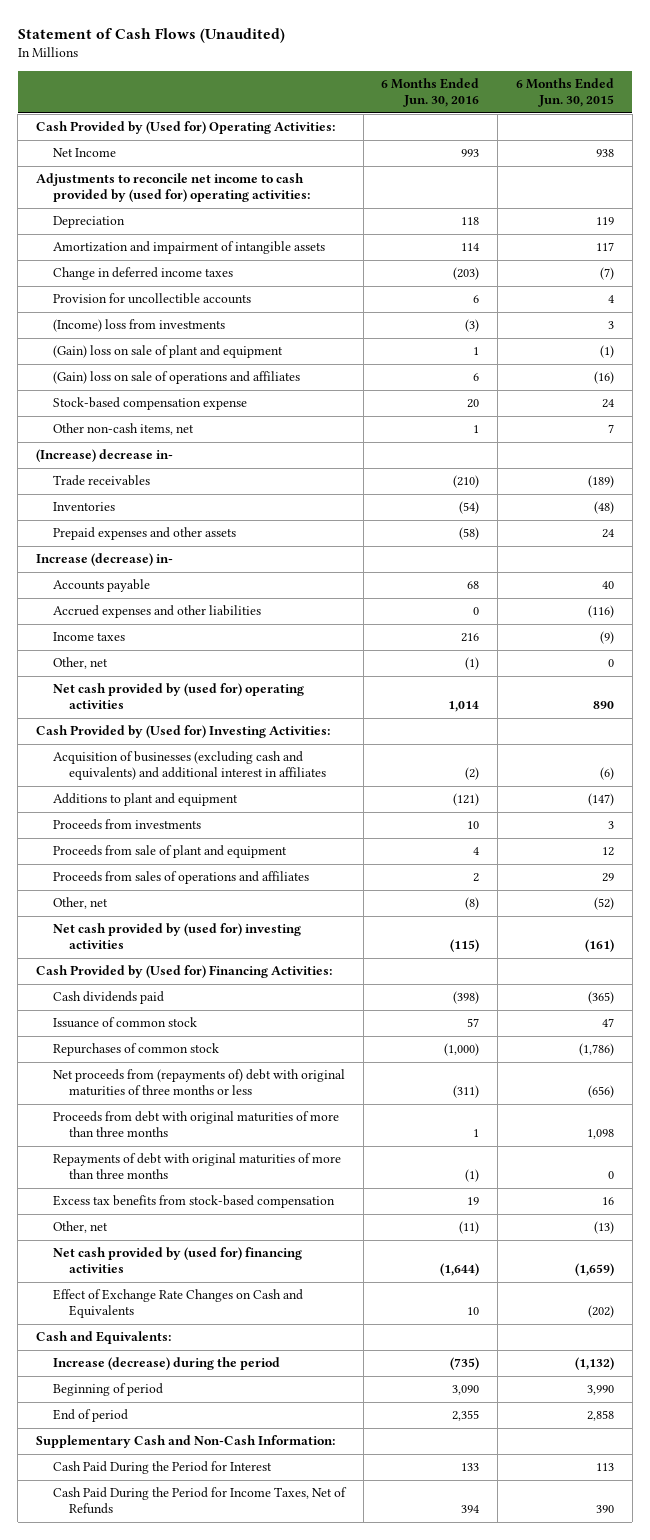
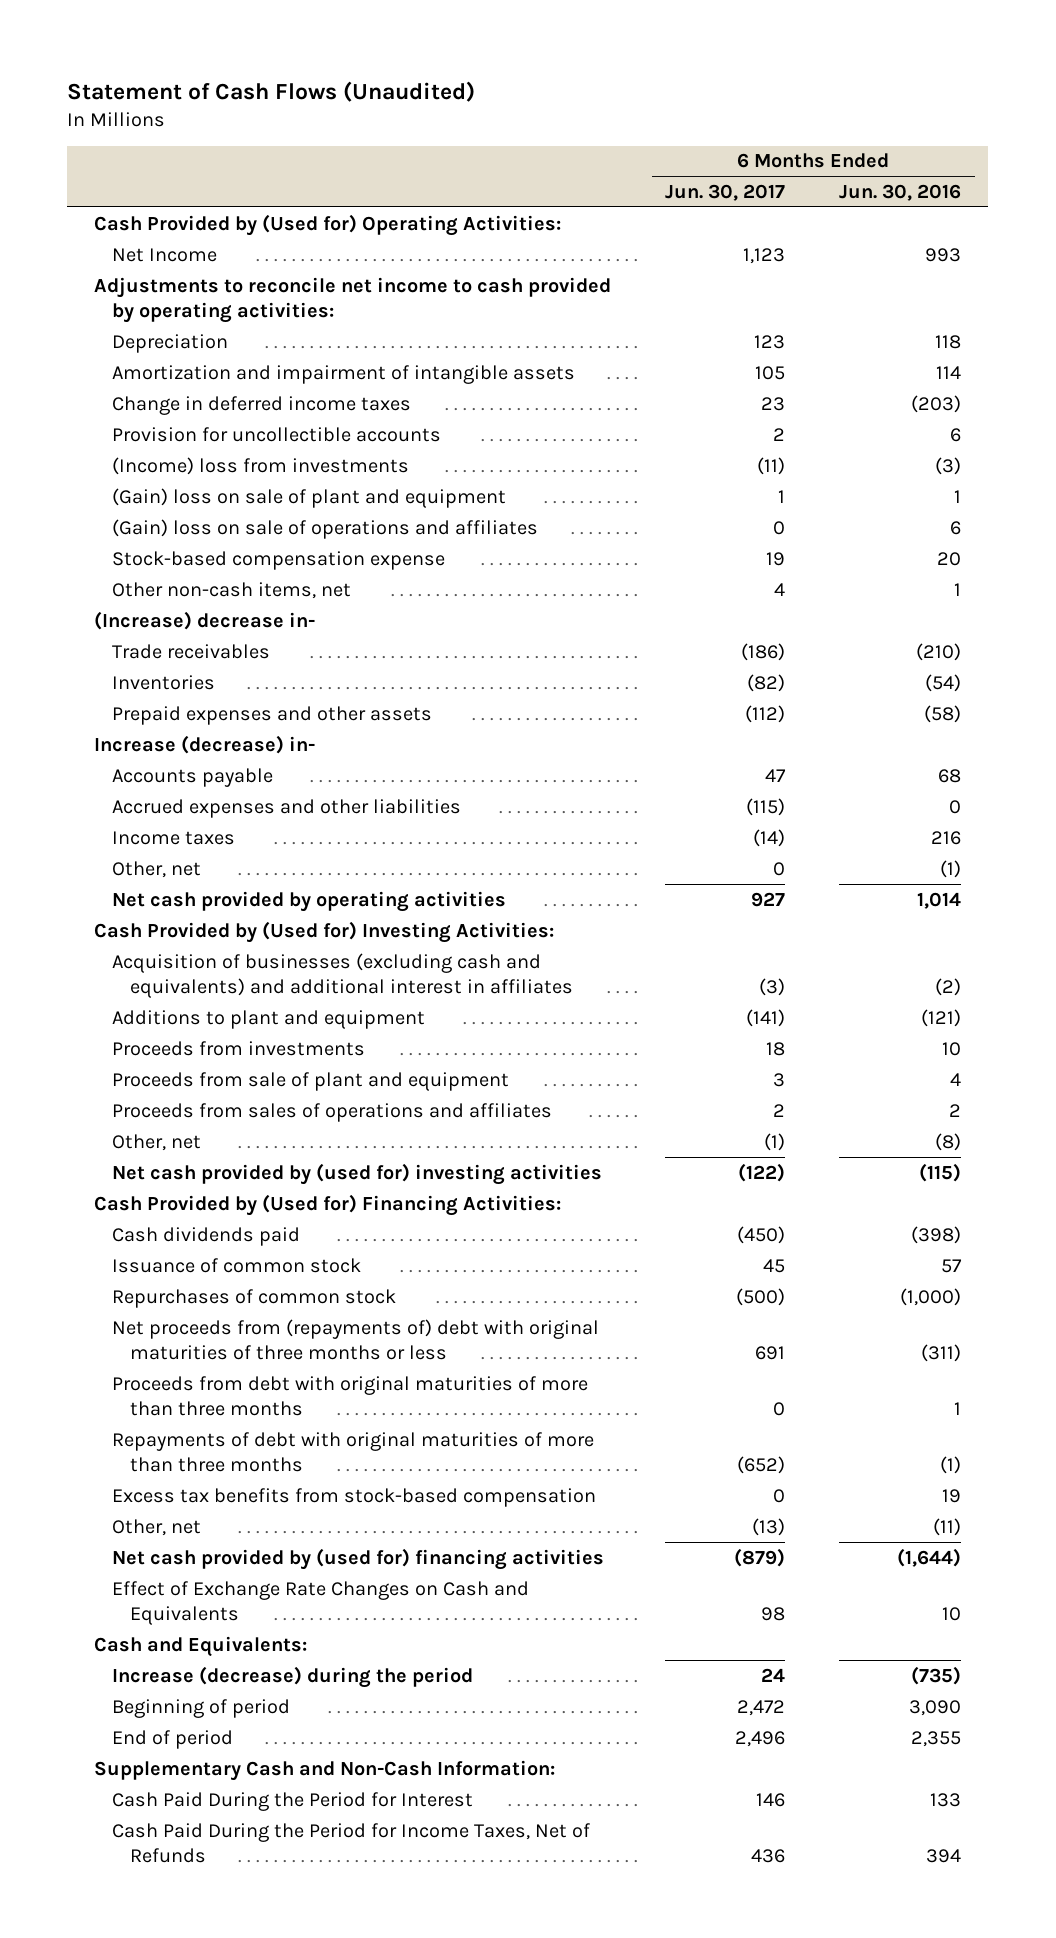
[515,77,614,107] 6 Months Ended Jun. 30, 2015 -> none
none -> [665,183,786,201] Jun. 30, 2017
[36,173,310,203] Adjustments to reconcile net income to cash provided by (used for) operating activities: -> [94,276,612,324] Adjustments to reconcile net income to cash provided by operating activities:
[52,683,304,710] Net cash provided by (used for) operating activities -> [112,890,507,912] Net cash provided by operating activities

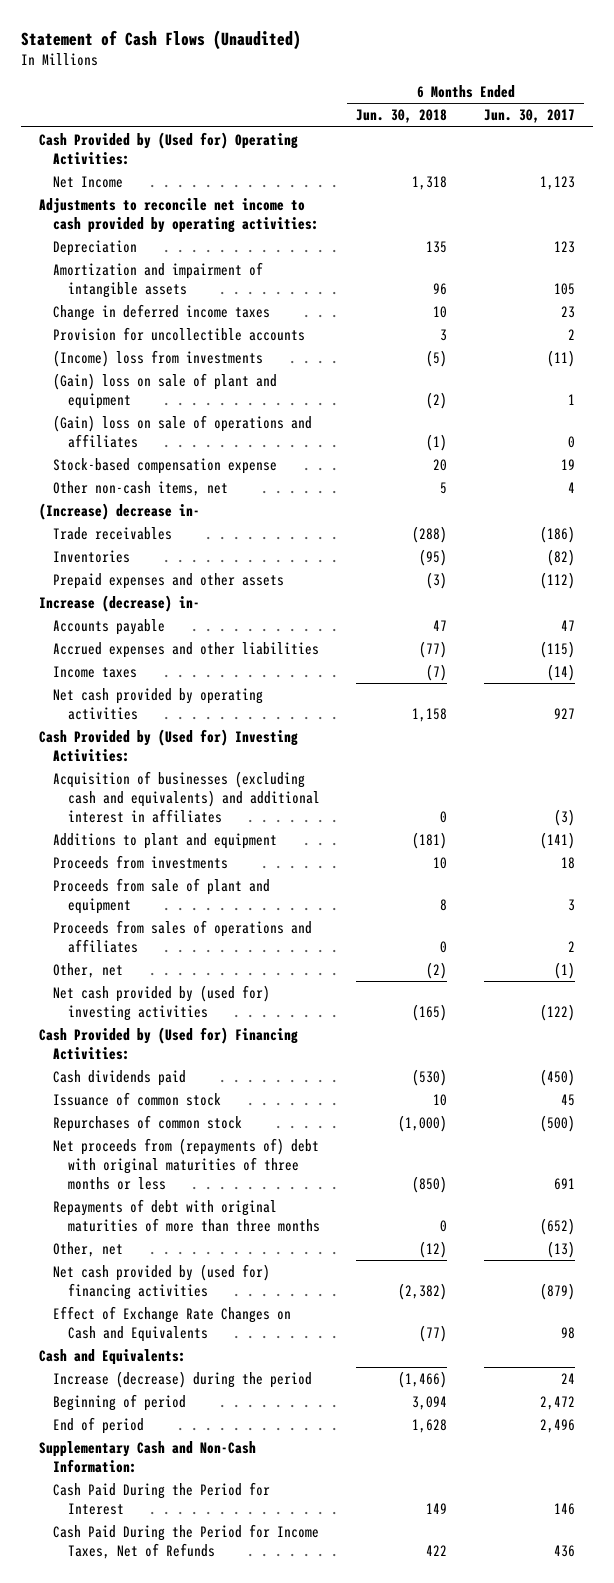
[839,183,962,201] Jun. 30, 2016 -> none
none -> [356,109,448,124] Jun. 30, 2018
[112,860,202,878] Other, net -> none
[112,1375,589,1417] Proceeds from debt with original maturities of more than three months -> none
[112,1487,597,1507] Excess tax benefits from stock-based compensation -> none

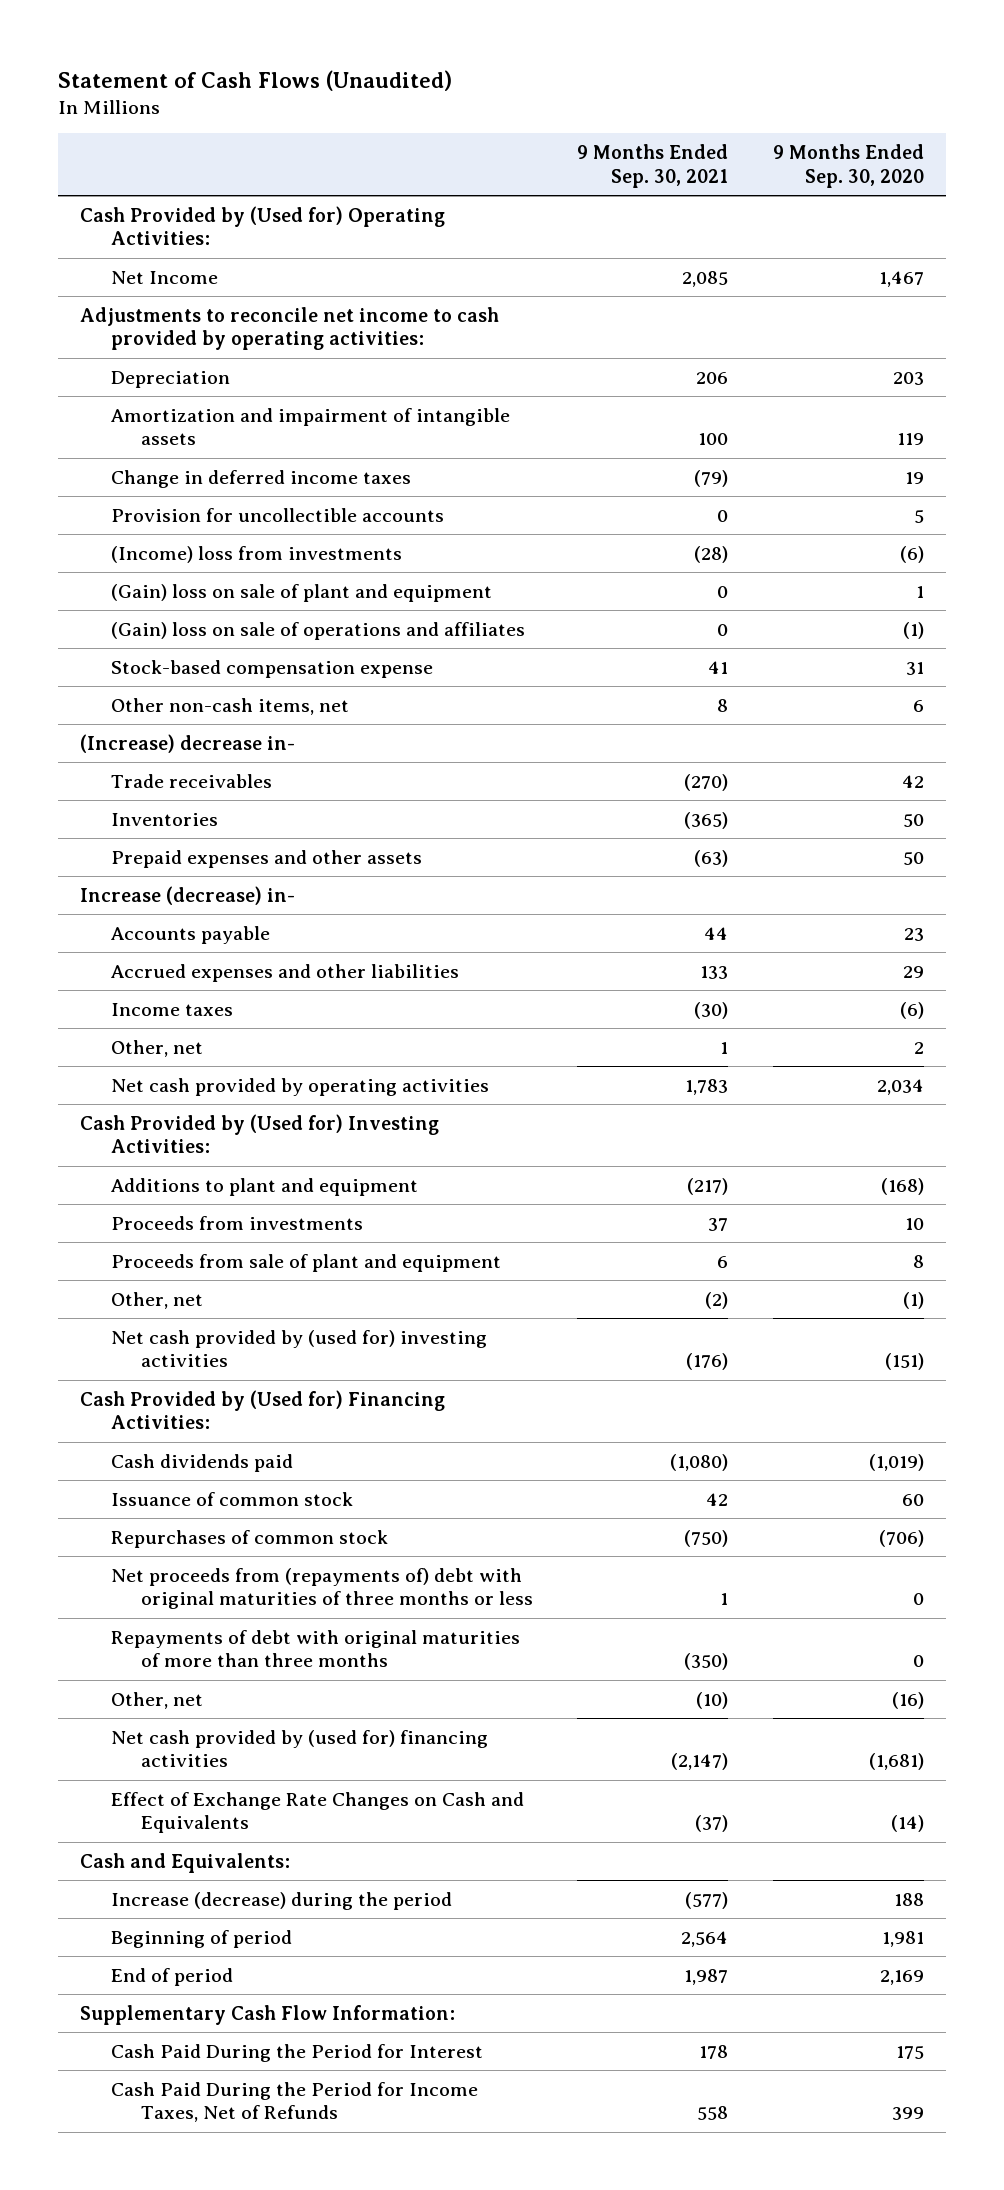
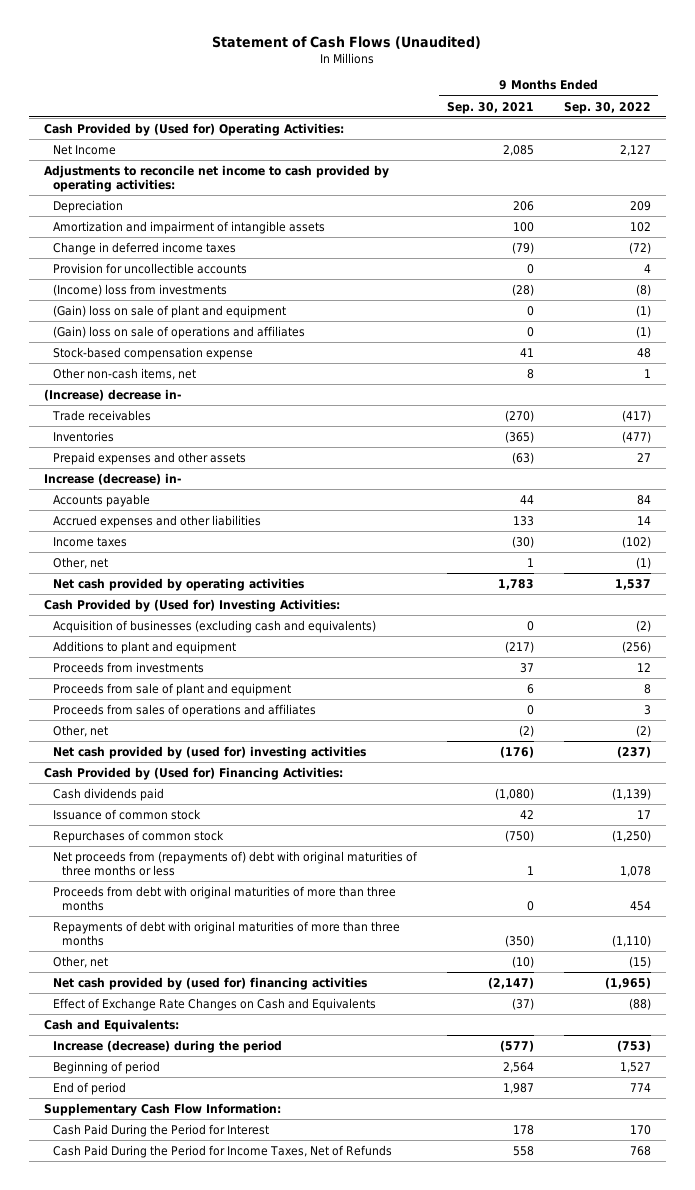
[772,144,924,188] 9 Months Ended Sep. 30, 2020 -> none
none -> [563,101,651,114] Sep. 30, 2022
none -> [52,619,376,633] Acquisition of businesses (excluding cash and equivalents)
none -> [52,703,316,717] Proceeds from sales of operations and affiliates
none -> [52,885,396,911] Proceeds from debt with original maturities of more than three months

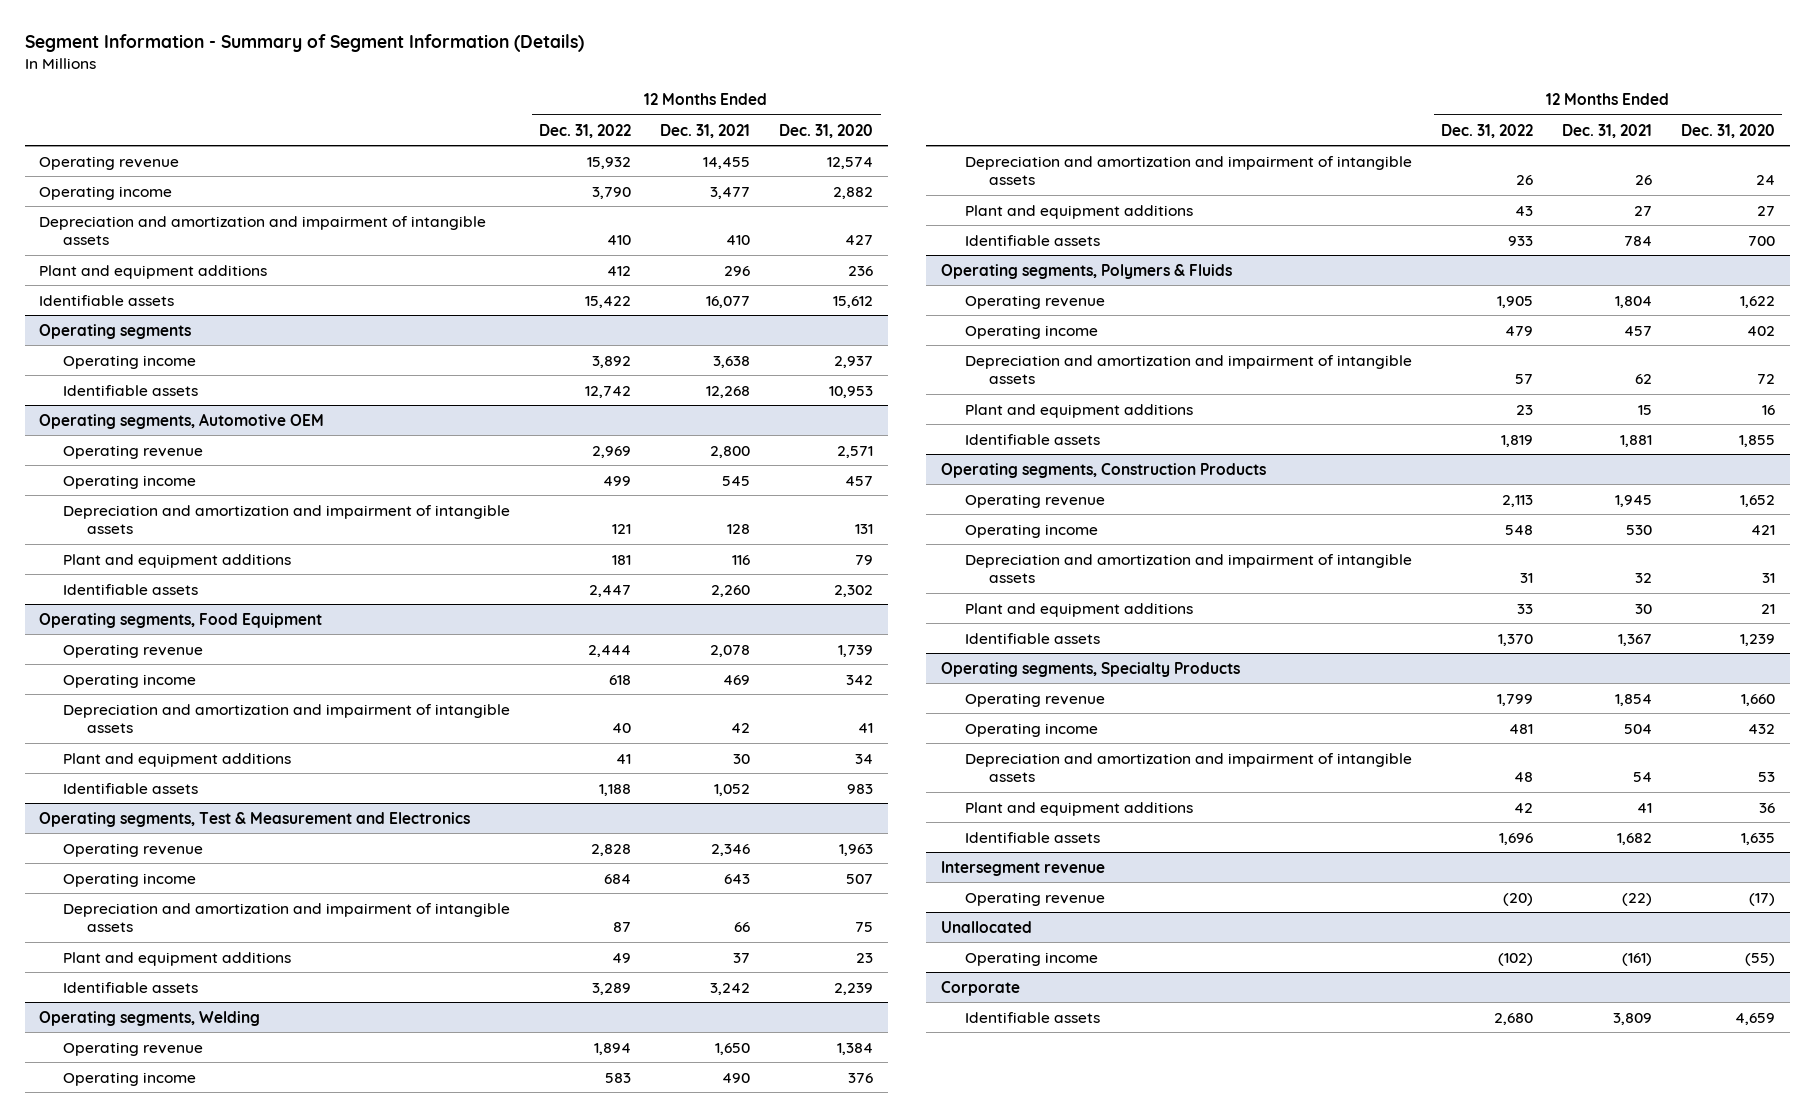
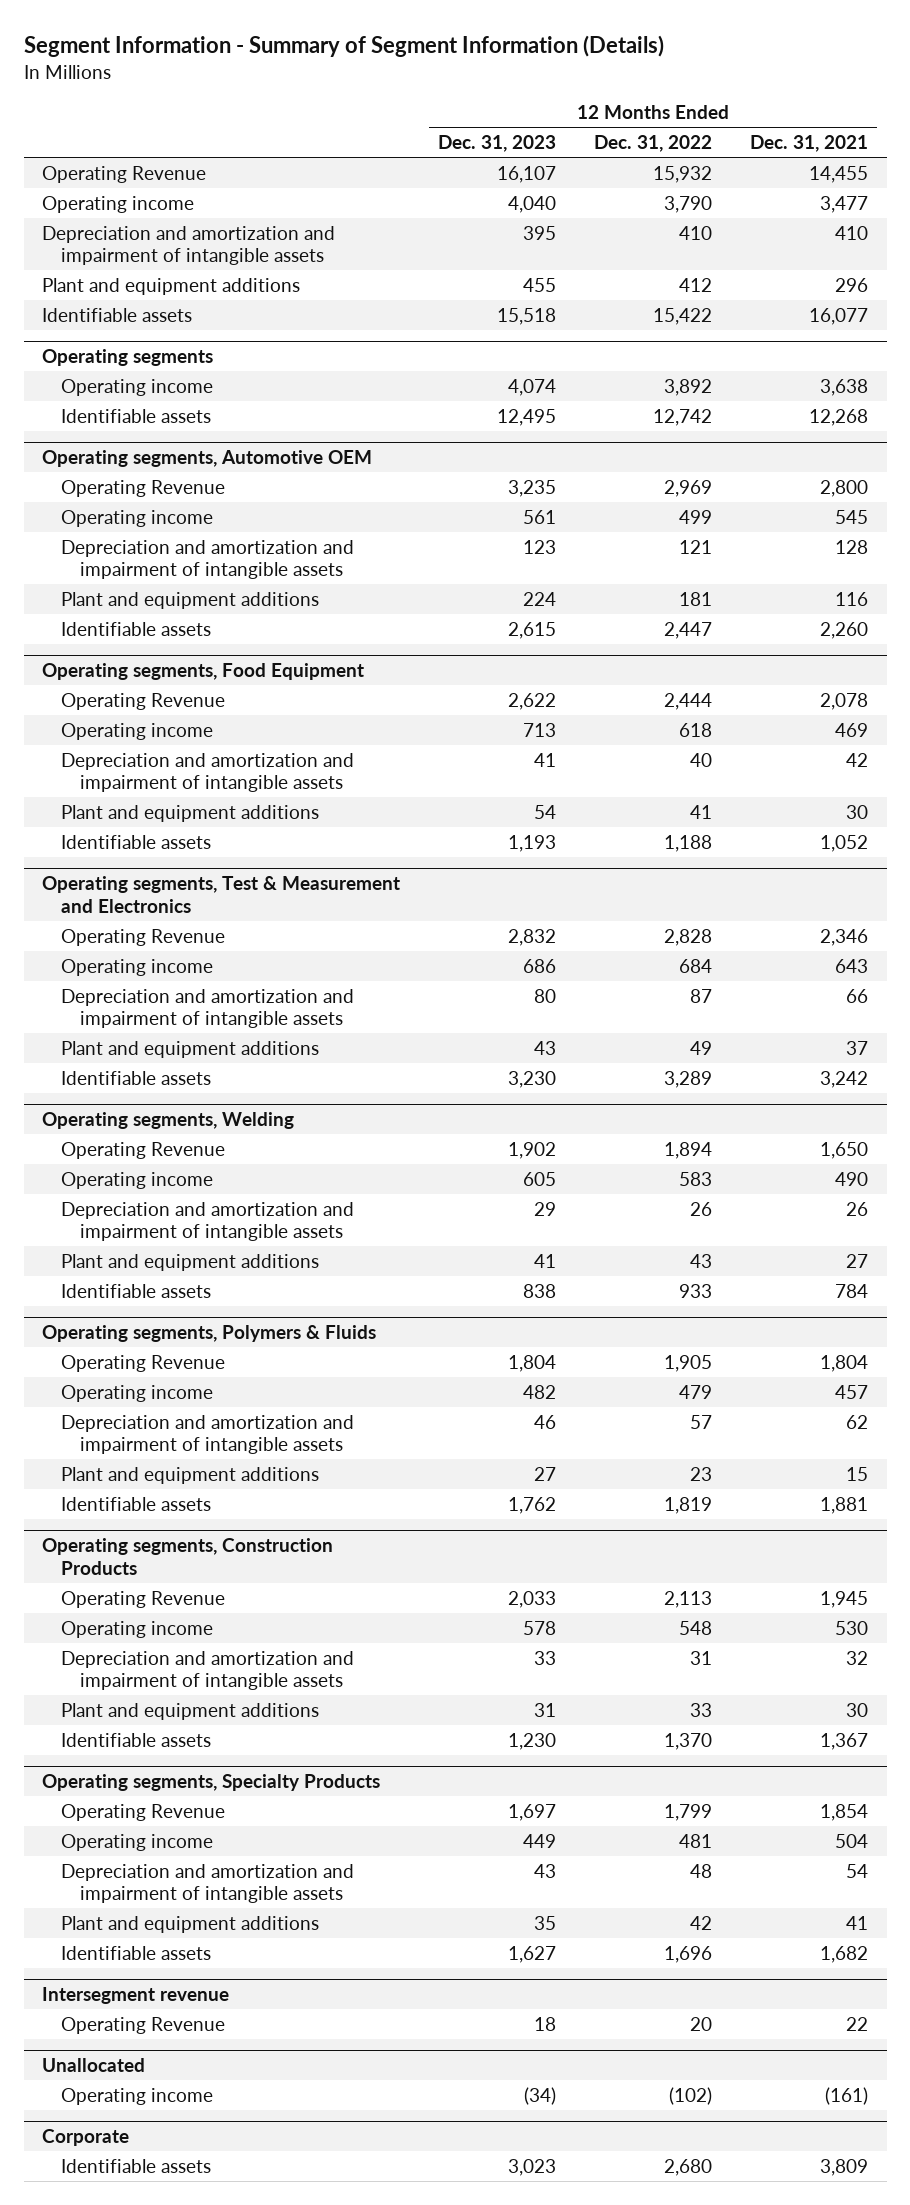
[779,123,874,138] Dec. 31, 2020 -> none
none -> [438,135,557,153] Dec. 31, 2023
[39,155,180,170] Operating revenue -> [42,165,207,183] Operating Revenue
[63,444,204,459] Operating revenue -> [61,479,226,497] Operating Revenue
[63,643,204,658] Operating revenue -> [61,692,226,710] Operating Revenue
[63,842,204,857] Operating revenue -> [61,928,226,946] Operating Revenue
[63,1041,204,1056] Operating revenue -> [61,1141,226,1159] Operating Revenue
[964,294,1105,309] Operating revenue -> [61,1354,226,1372] Operating Revenue
[964,493,1105,508] Operating revenue -> [61,1590,226,1608] Operating Revenue
[964,692,1105,707] Operating revenue -> [61,1803,226,1821] Operating Revenue
[964,891,1105,906] Operating revenue -> [61,2016,226,2034] Operating Revenue
[1502,892,1533,906] (20) -> [689,2016,712,2031] 20
[1622,892,1653,906] (22) -> [845,2016,868,2031] 22

